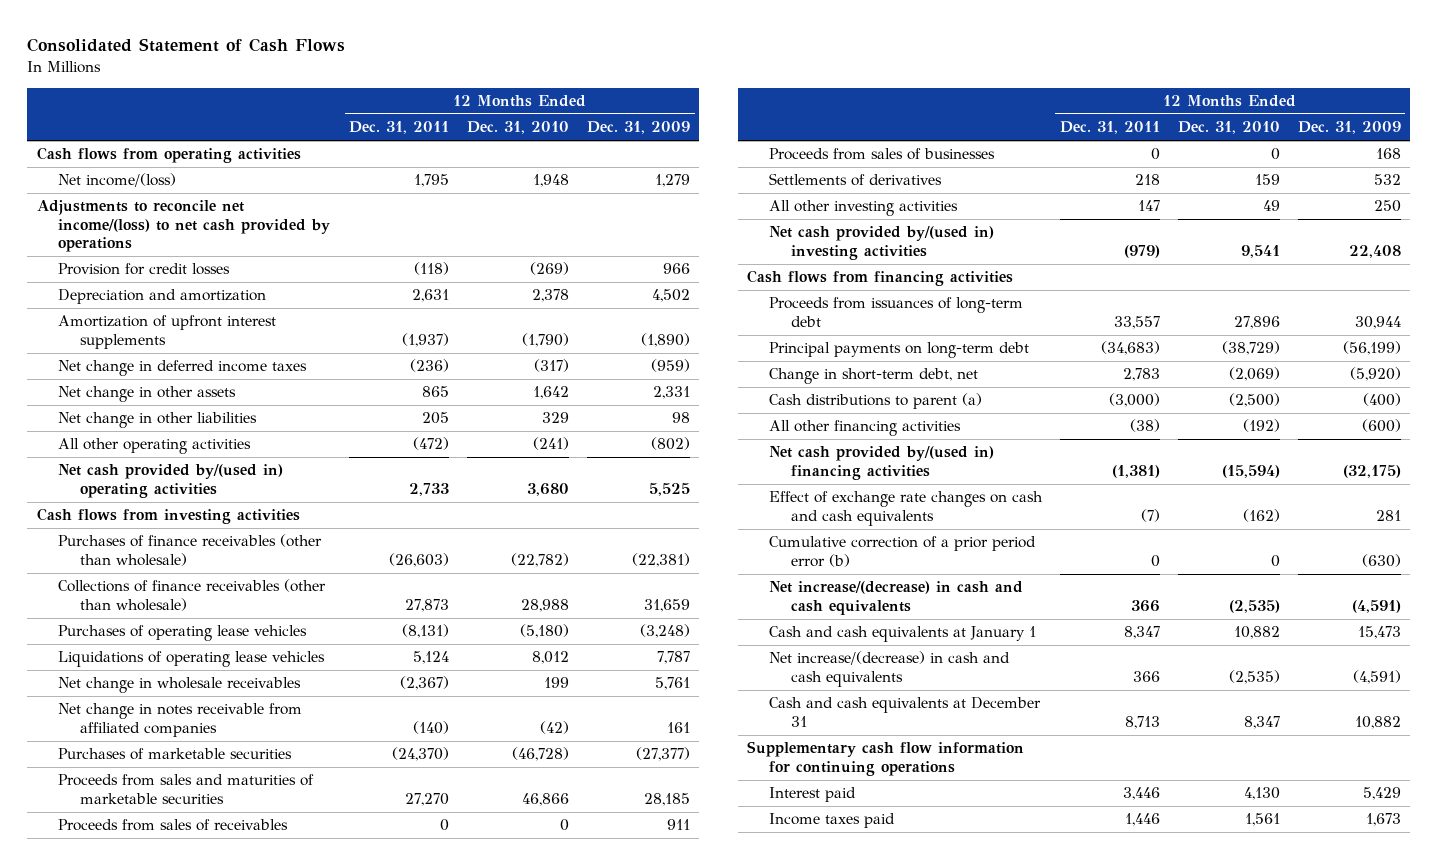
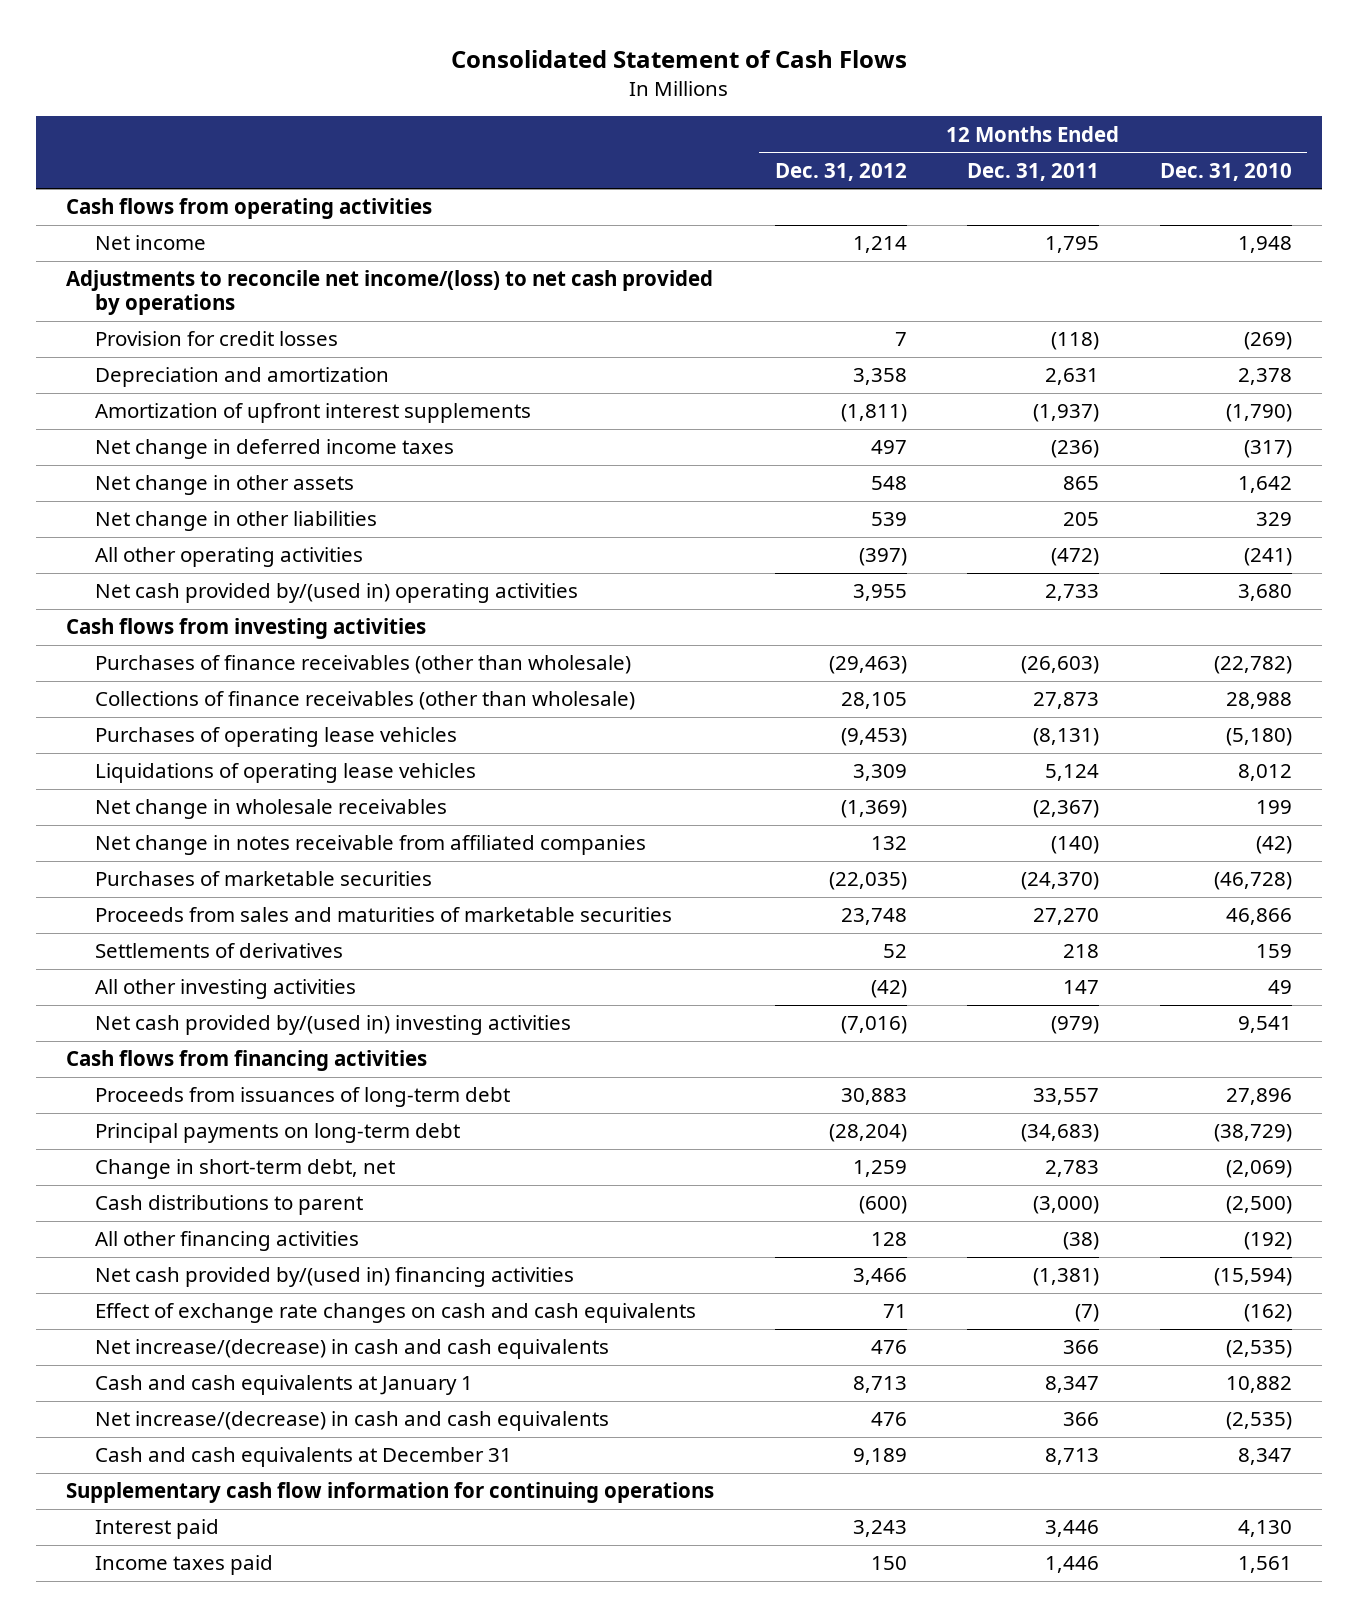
[587,121,691,135] Dec. 31, 2009 -> none
none -> [774,162,907,181] Dec. 31, 2012
[58,173,177,188] Net income/(loss) -> [94,235,206,251] Net income
[58,819,289,832] Proceeds from sales of receivables -> none
[768,148,995,161] Proceeds from sales of businesses -> none
[768,393,982,410] Cash distributions to parent (a) -> [94,1195,363,1216] Cash distributions to parent
[768,536,1036,567] Cumulative correction of a prior period error (b) -> none

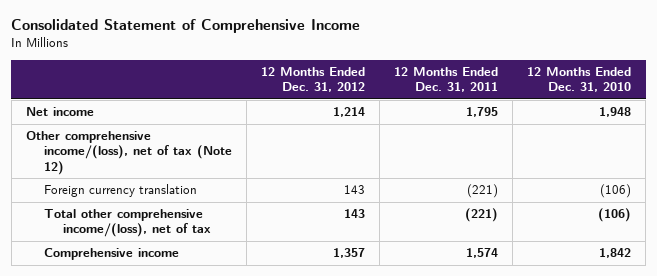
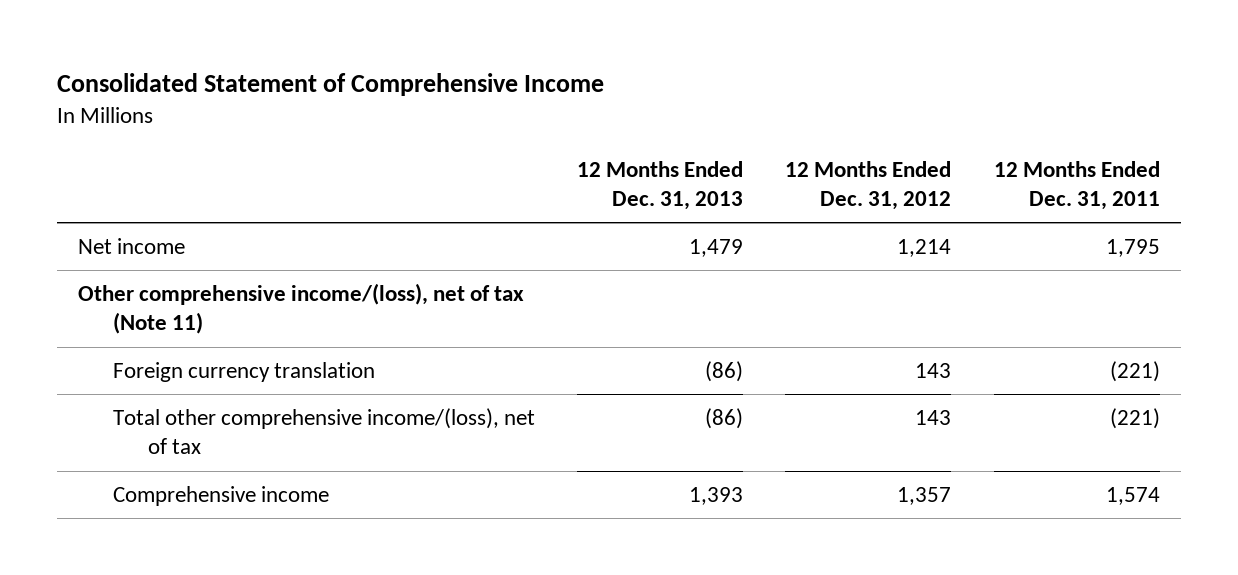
[527,66,632,92] 12 Months Ended Dec. 31, 2010 -> none
none -> [577,160,744,211] 12 Months Ended Dec. 31, 2013
[25,131,233,175] Other comprehensive income/(loss), net of tax (Note 12) -> [78,282,525,335] Other comprehensive income/(loss), net of tax (Note 11)

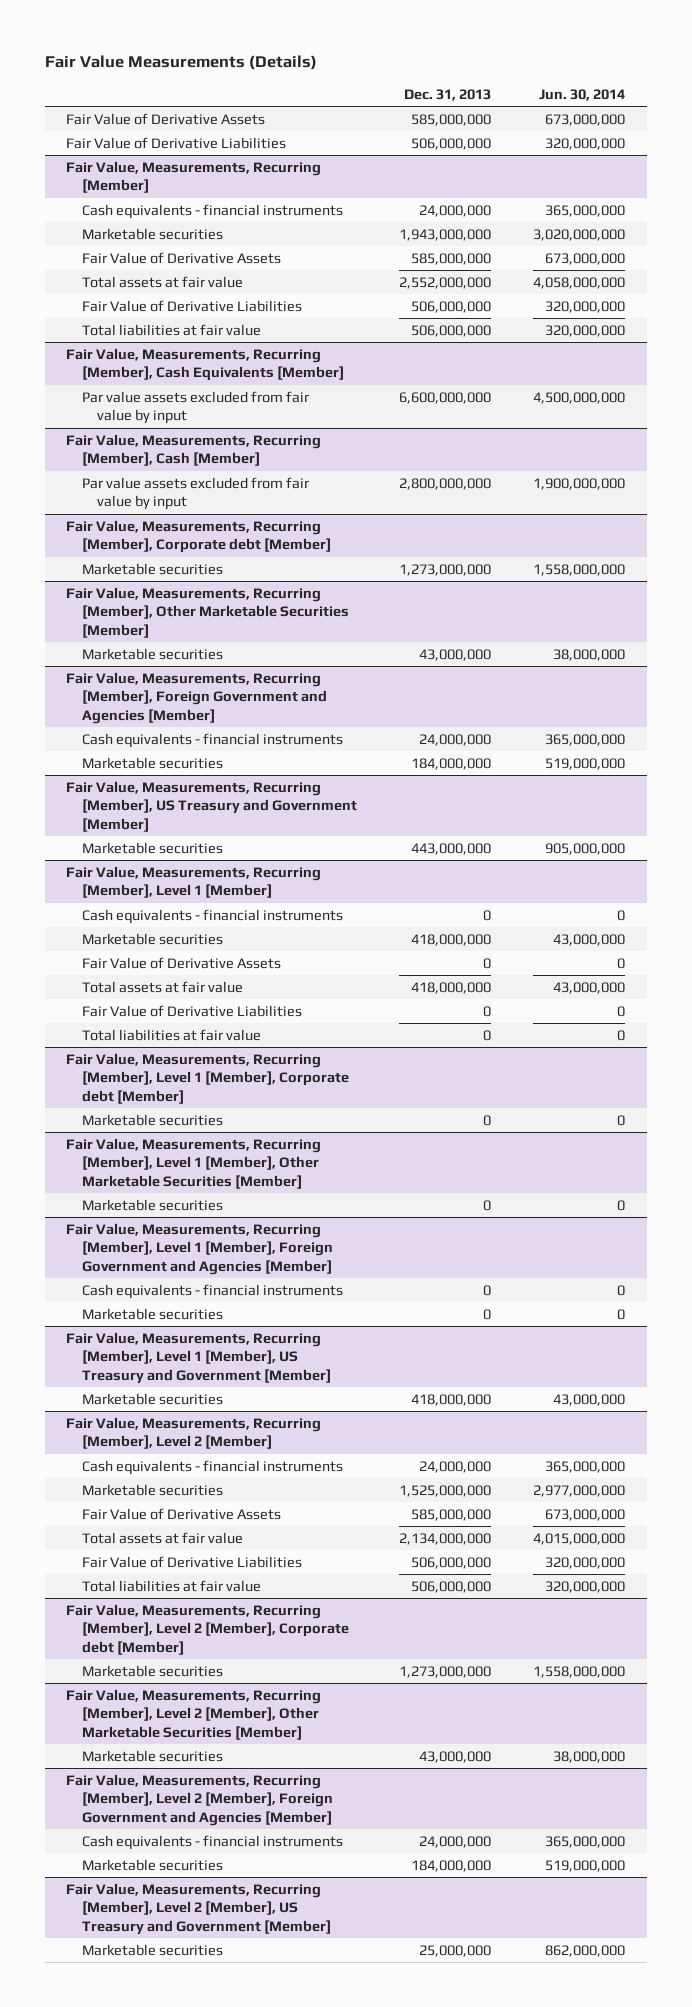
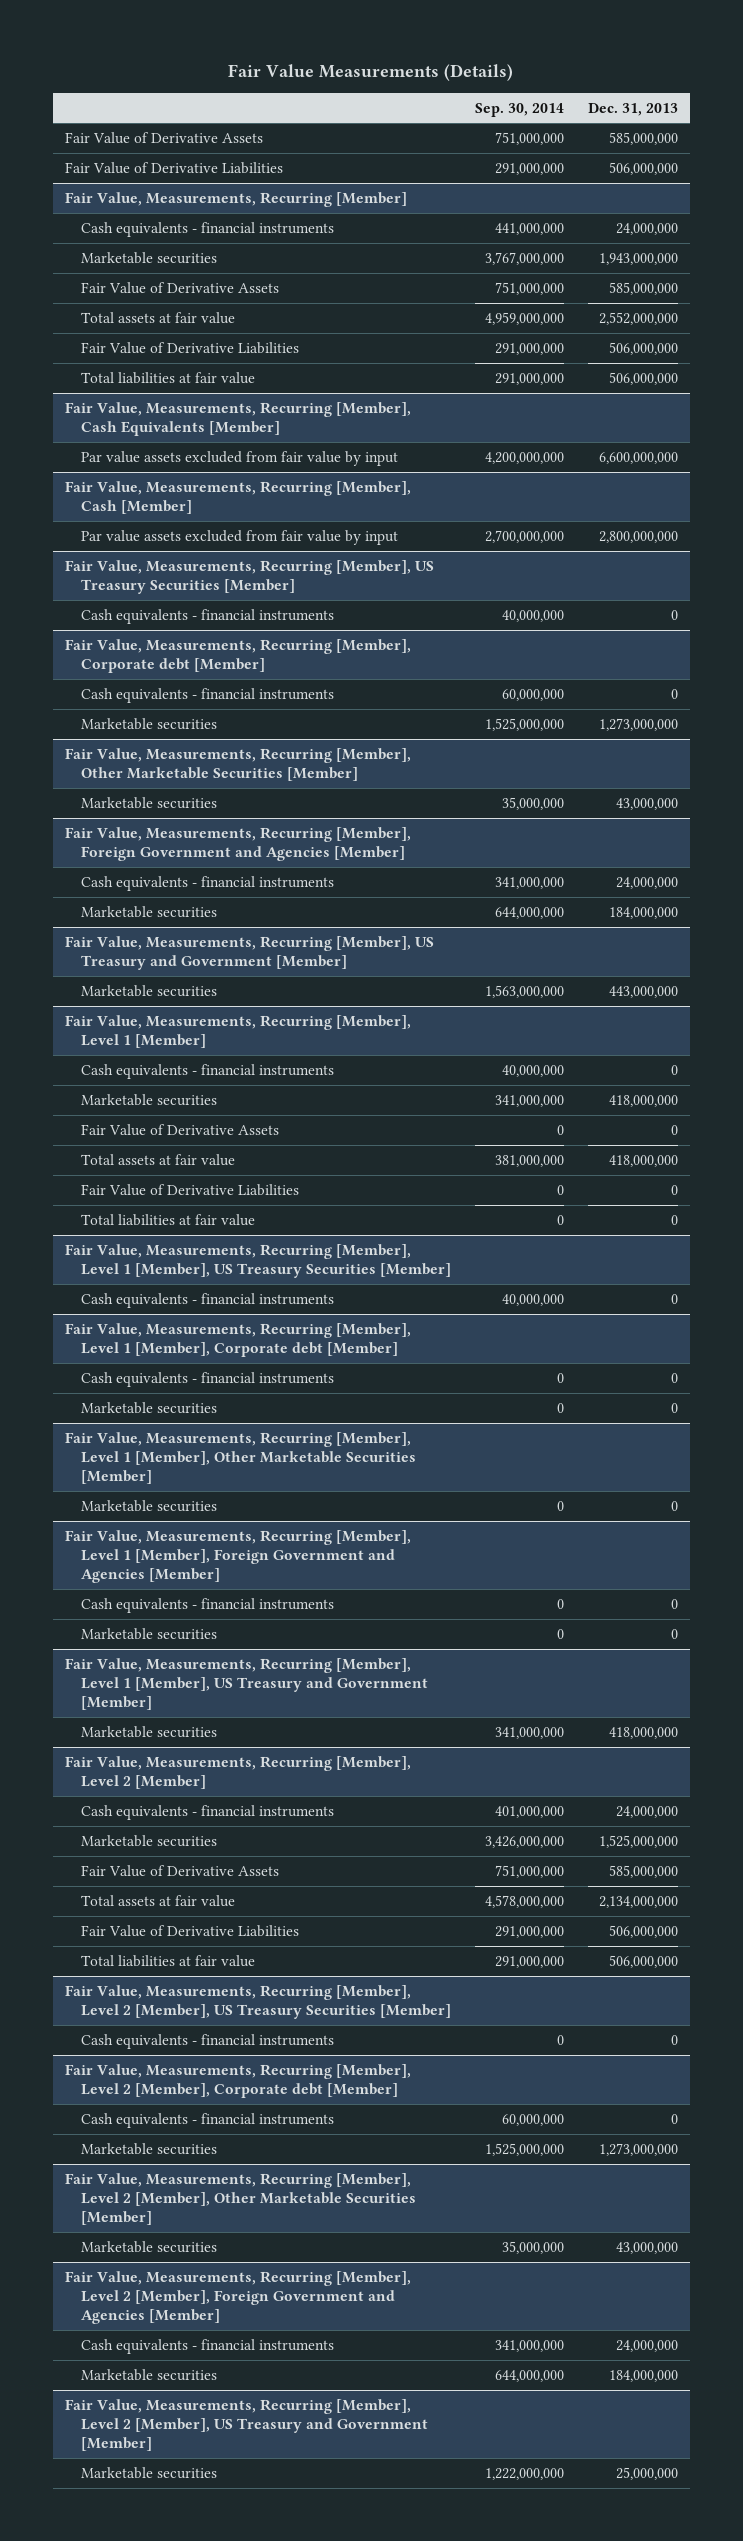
[539,88,626,101] Jun. 30, 2014 -> none
none -> [475,102,565,117] Sep. 30, 2014
none -> [64,559,434,594] Fair Value, Measurements, Recurring [Member], US Treasury Securities [Member]
none -> [81,608,335,624] Cash equivalents - financial instruments
none -> [81,687,335,703] Cash equivalents - financial instruments
none -> [64,1243,452,1278] Fair Value, Measurements, Recurring [Member], Level 1 [Member], US Treasury Securities [Member]
none -> [81,1292,335,1308] Cash equivalents - financial instruments
none -> [81,1371,335,1387] Cash equivalents - financial instruments
none -> [64,1984,452,2019] Fair Value, Measurements, Recurring [Member], Level 2 [Member], US Treasury Securities [Member]
none -> [81,2033,335,2049] Cash equivalents - financial instruments
none -> [81,2112,335,2128] Cash equivalents - financial instruments

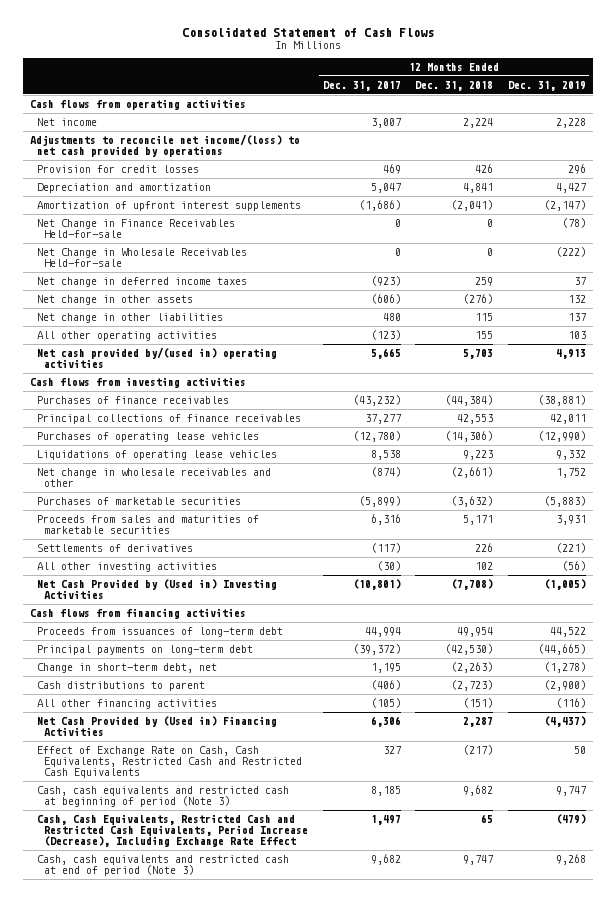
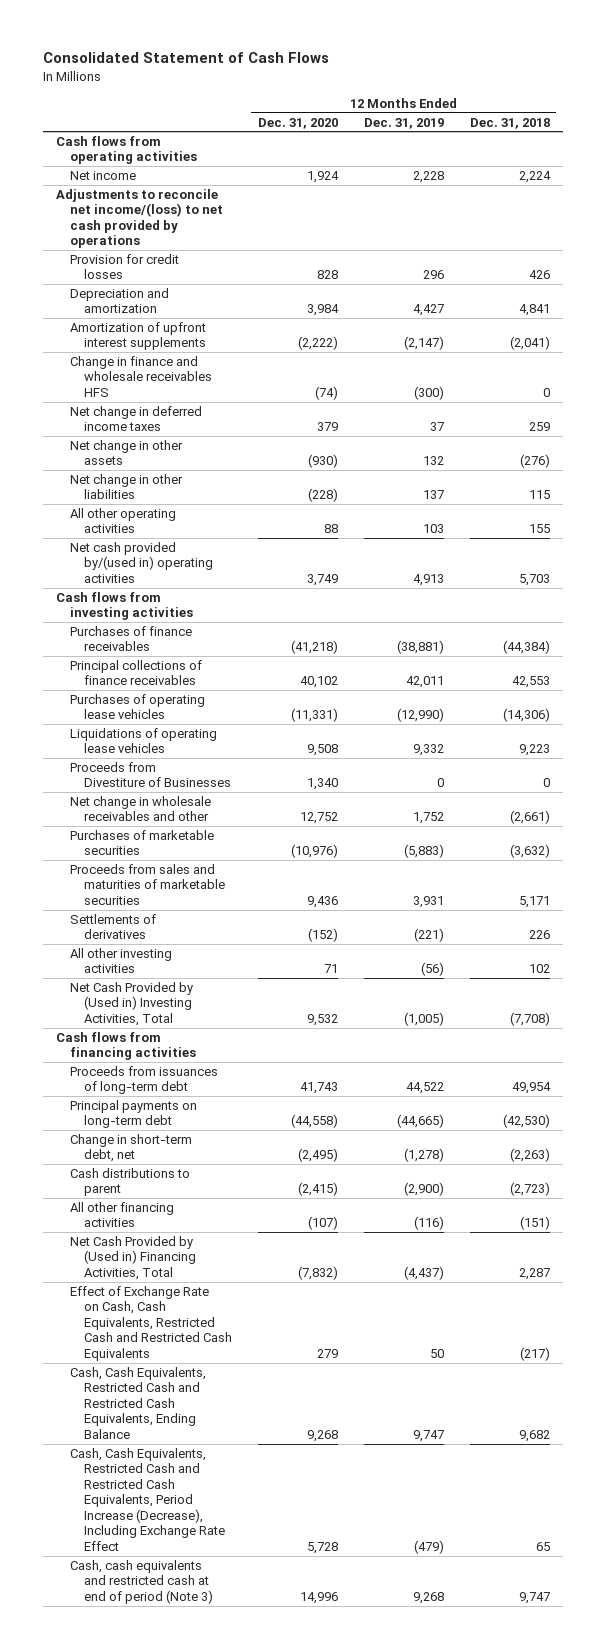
[322,80,401,91] Dec. 31, 2017 -> none
none -> [257,117,338,129] Dec. 31, 2020
[37,219,236,239] Net Change in Finance Receivables Held-for-sale -> none
[37,248,248,268] Net Change in Wholesale Receivables Held-for-sale -> none
none -> [69,356,212,397] Change in finance and wholesale receivables HFS
none -> [69,762,231,788] Proceeds from Divestiture of Businesses
[37,579,278,600] Net Cash Provided by (Used in) Investing Activities -> [69,982,193,1026] Net Cash Provided by (Used in) Investing Activities, Total
[37,716,278,737] Net Cash Provided by (Used in) Financing Activities -> [69,1236,196,1280] Net Cash Provided by (Used in) Financing Activities, Total
[37,786,290,808] Cash, cash equivalents and restricted cash at beginning of period (Note 3) -> [69,1367,206,1439] Cash, Cash Equivalents, Restricted Cash and Restricted Cash Equivalents, Ending Balance

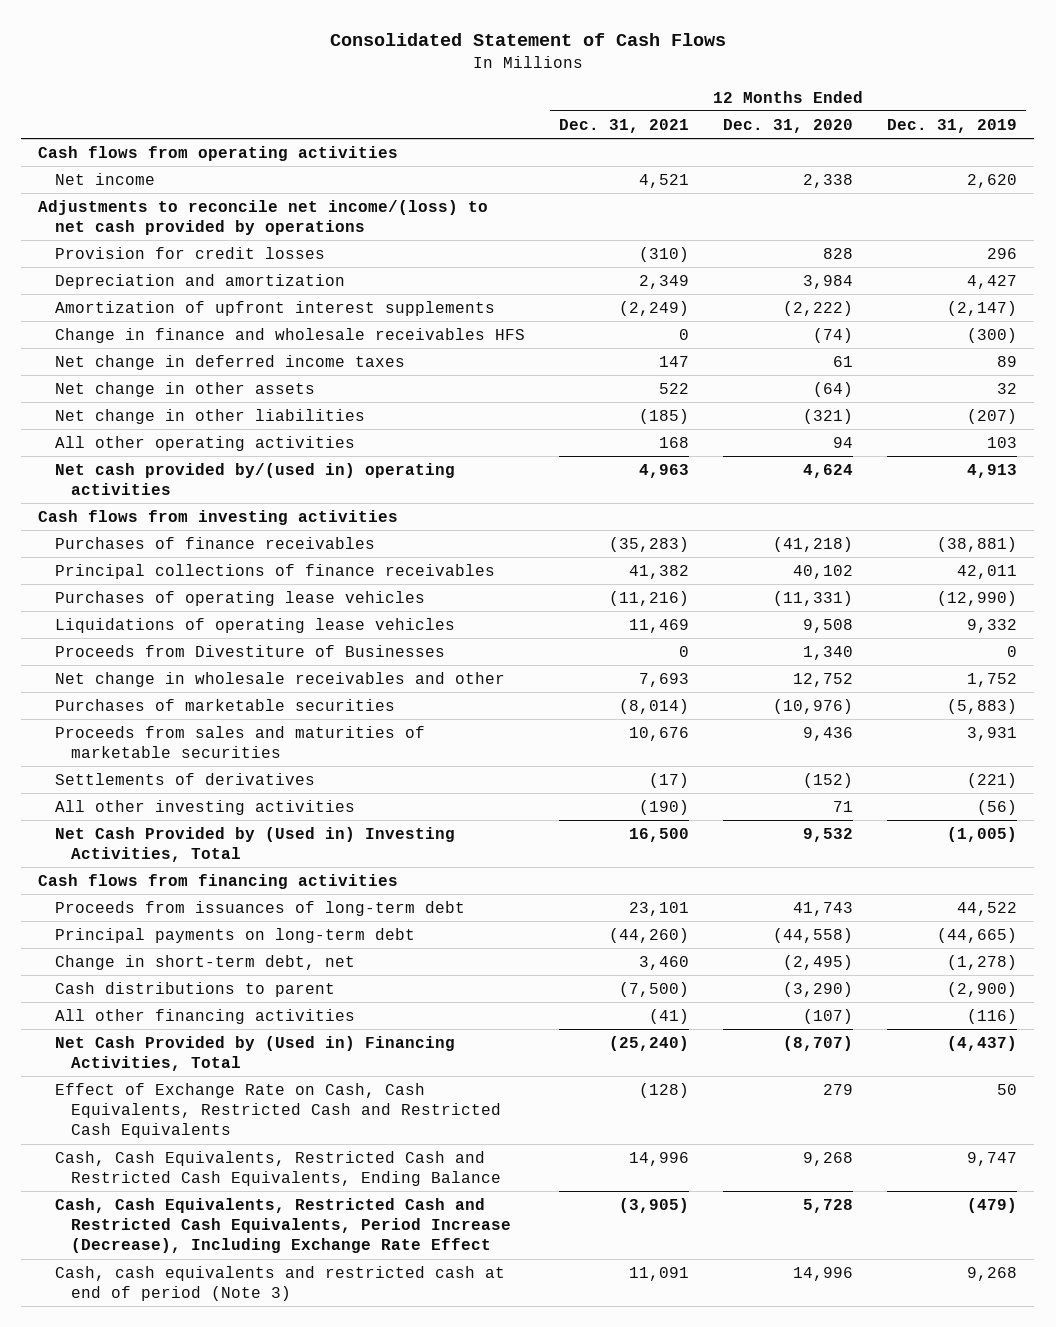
[469,117,550,129] Dec. 31, 2018 -> none
none -> [558,118,689,133] Dec. 31, 2021
[306,171,339,184] 1,924 -> [802,173,853,188] 2,338
[412,171,444,184] 2,228 -> [967,173,1018,188] 2,620
[316,422,338,432] 379 -> [832,355,853,367] 61
[429,422,444,432] 37 -> [997,355,1018,367] 89
[307,454,338,469] (930) -> [812,381,853,397] (64)
[422,456,444,466] 132 -> [997,382,1018,394] 32
[307,488,338,503] (228) -> [802,408,853,424] (321)
[422,490,444,500] 137 -> [967,408,1018,424] (207)
[323,524,338,534] 88 -> [832,436,853,448] 94
[306,573,338,586] 3,749 -> [802,463,853,478] 4,624
[297,1182,338,1197] (2,415) -> [782,981,853,997] (3,290)
[297,1265,338,1280] (7,832) -> [782,1035,853,1051] (8,707)

